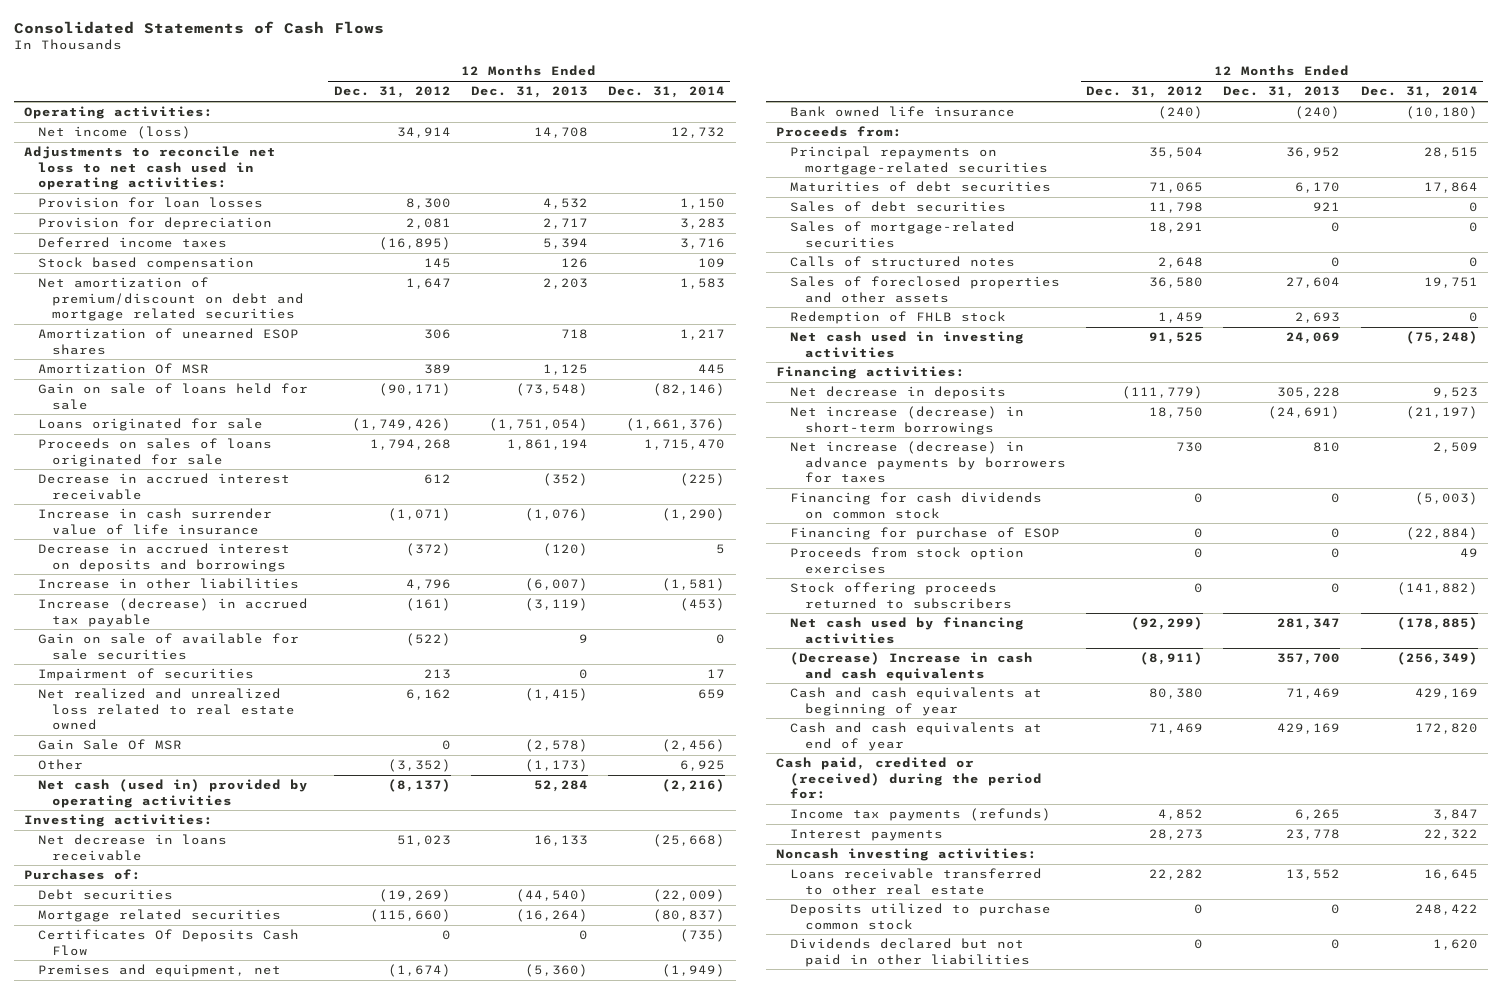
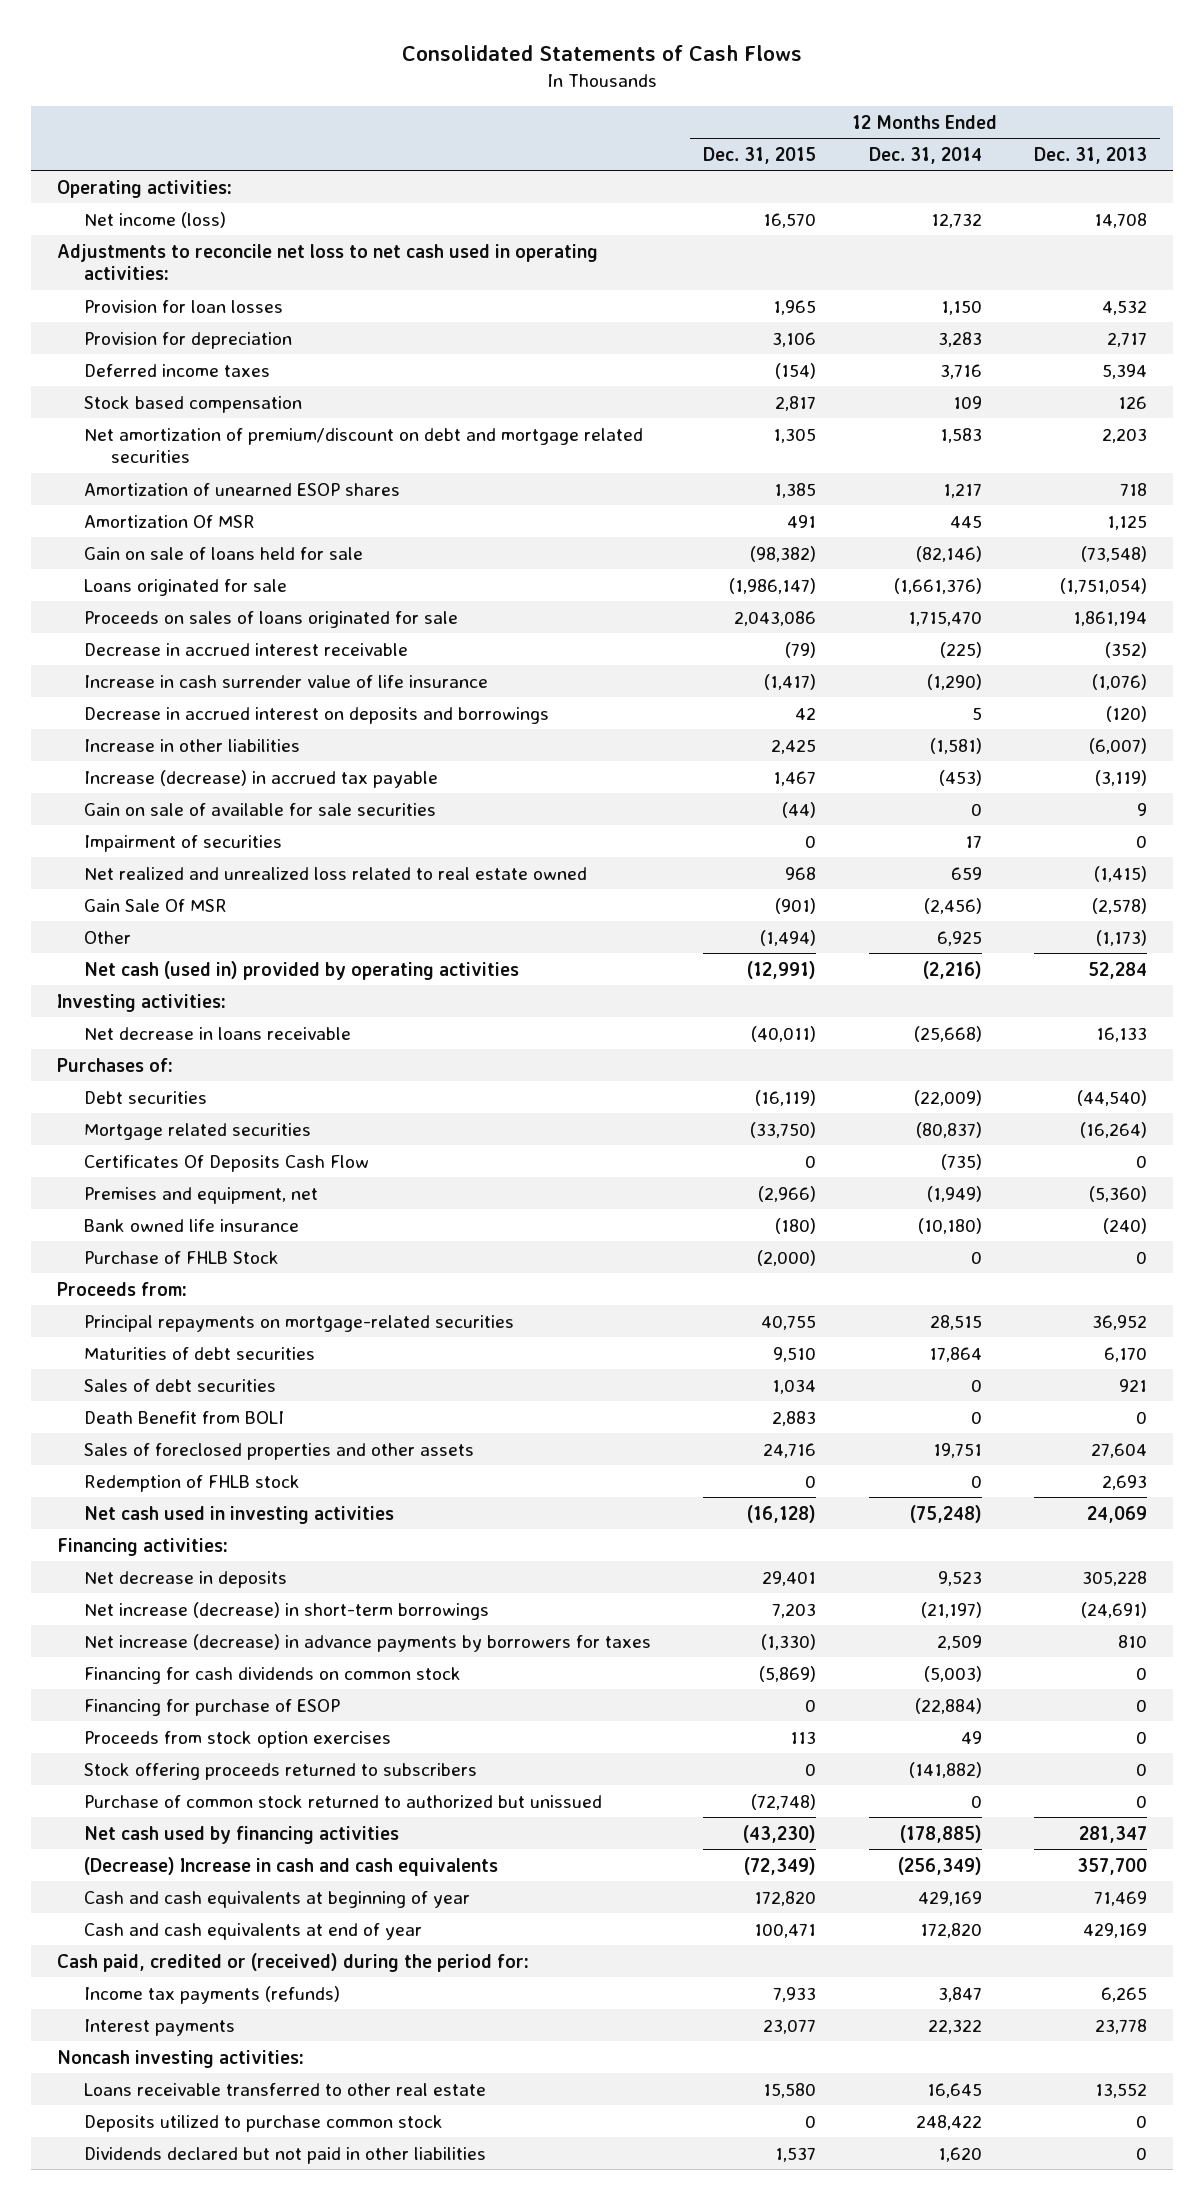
[333,86,451,99] Dec. 31, 2012 -> none
none -> [703,146,817,164] Dec. 31, 2015
none -> [84,1250,280,1264] Purchase of FHLB Stock
[790,221,1016,248] Sales of mortgage-related securities -> none
[790,256,1016,268] Calls of structured notes -> none
none -> [84,1410,285,1424] Death Benefit from BOLI
none -> [84,1794,603,1808] Purchase of common stock returned to authorized but unissued

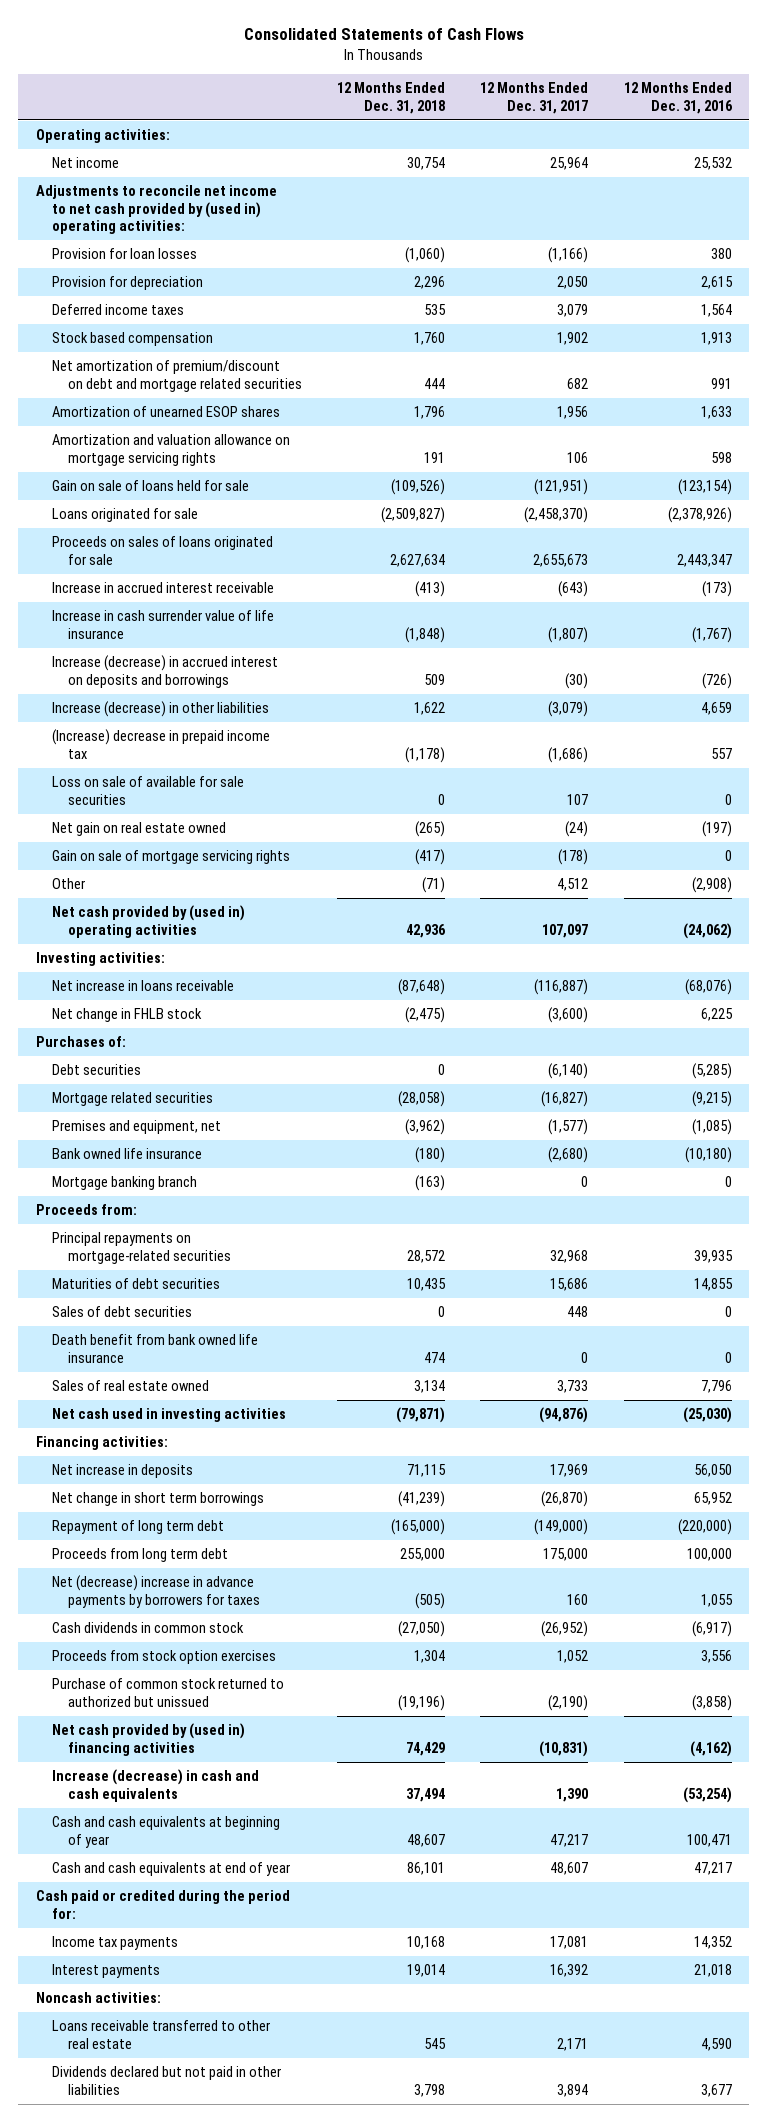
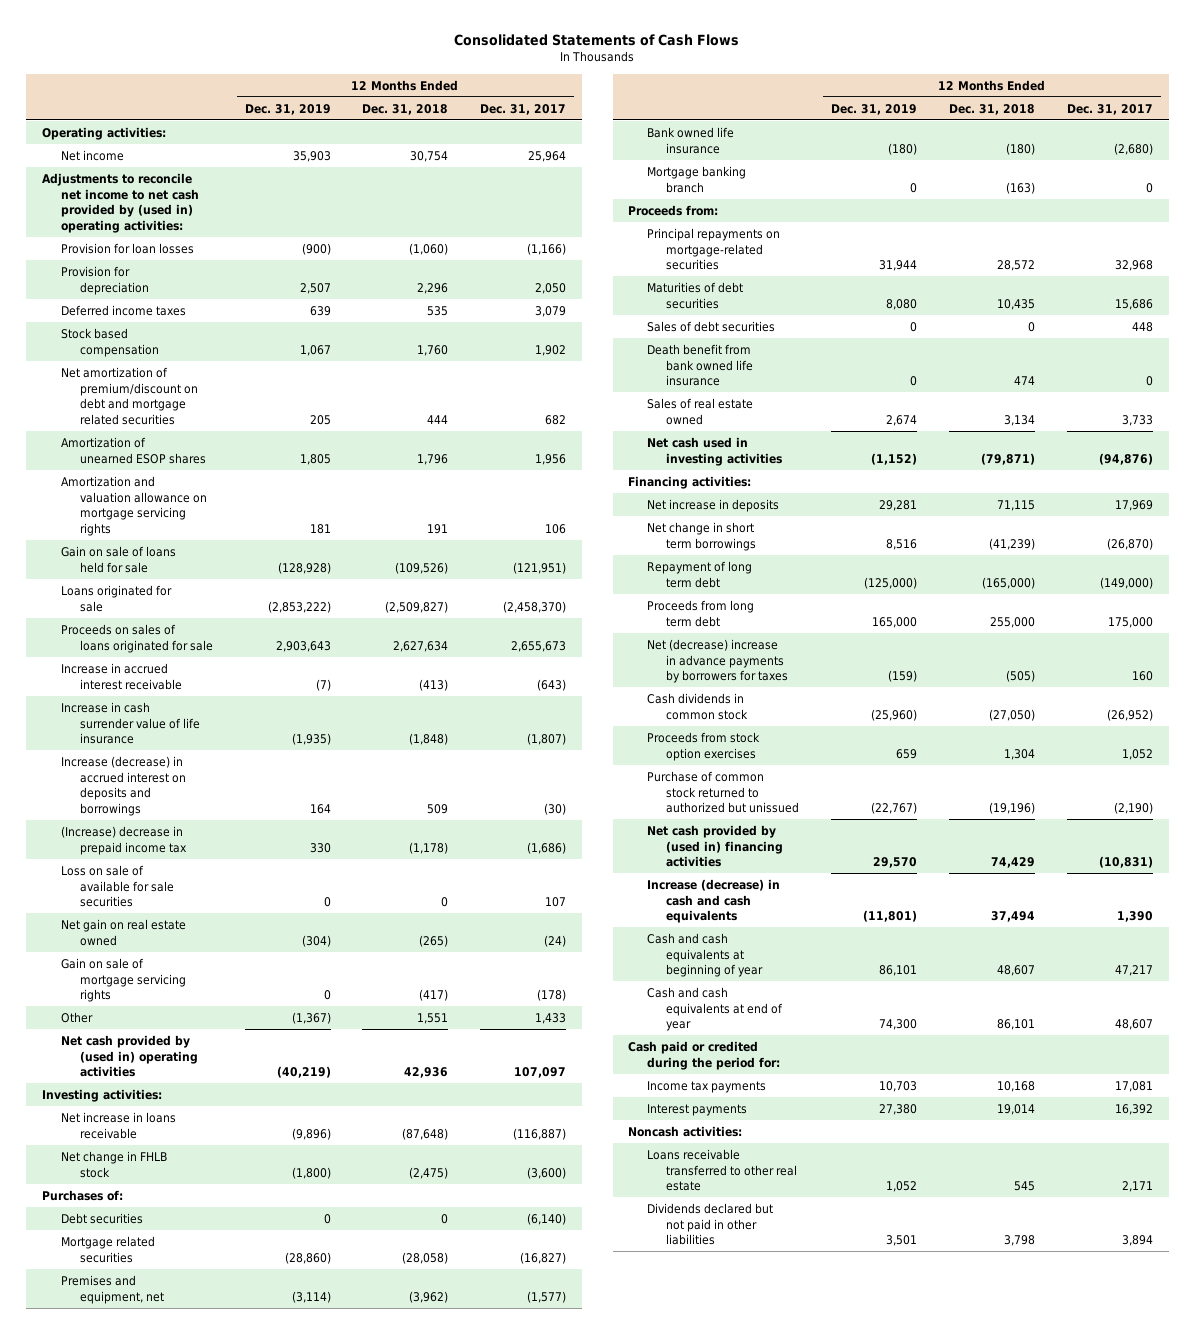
[623,82,733,114] 12 Months Ended Dec. 31, 2016 -> none
none -> [244,103,331,115] Dec. 31, 2019
[51,701,269,718] Increase (decrease) in other liabilities -> none
[422,877,446,894] (71) -> [417,1012,449,1024] 1,551
[557,878,589,892] 4,512 -> [535,1012,567,1024] 1,433

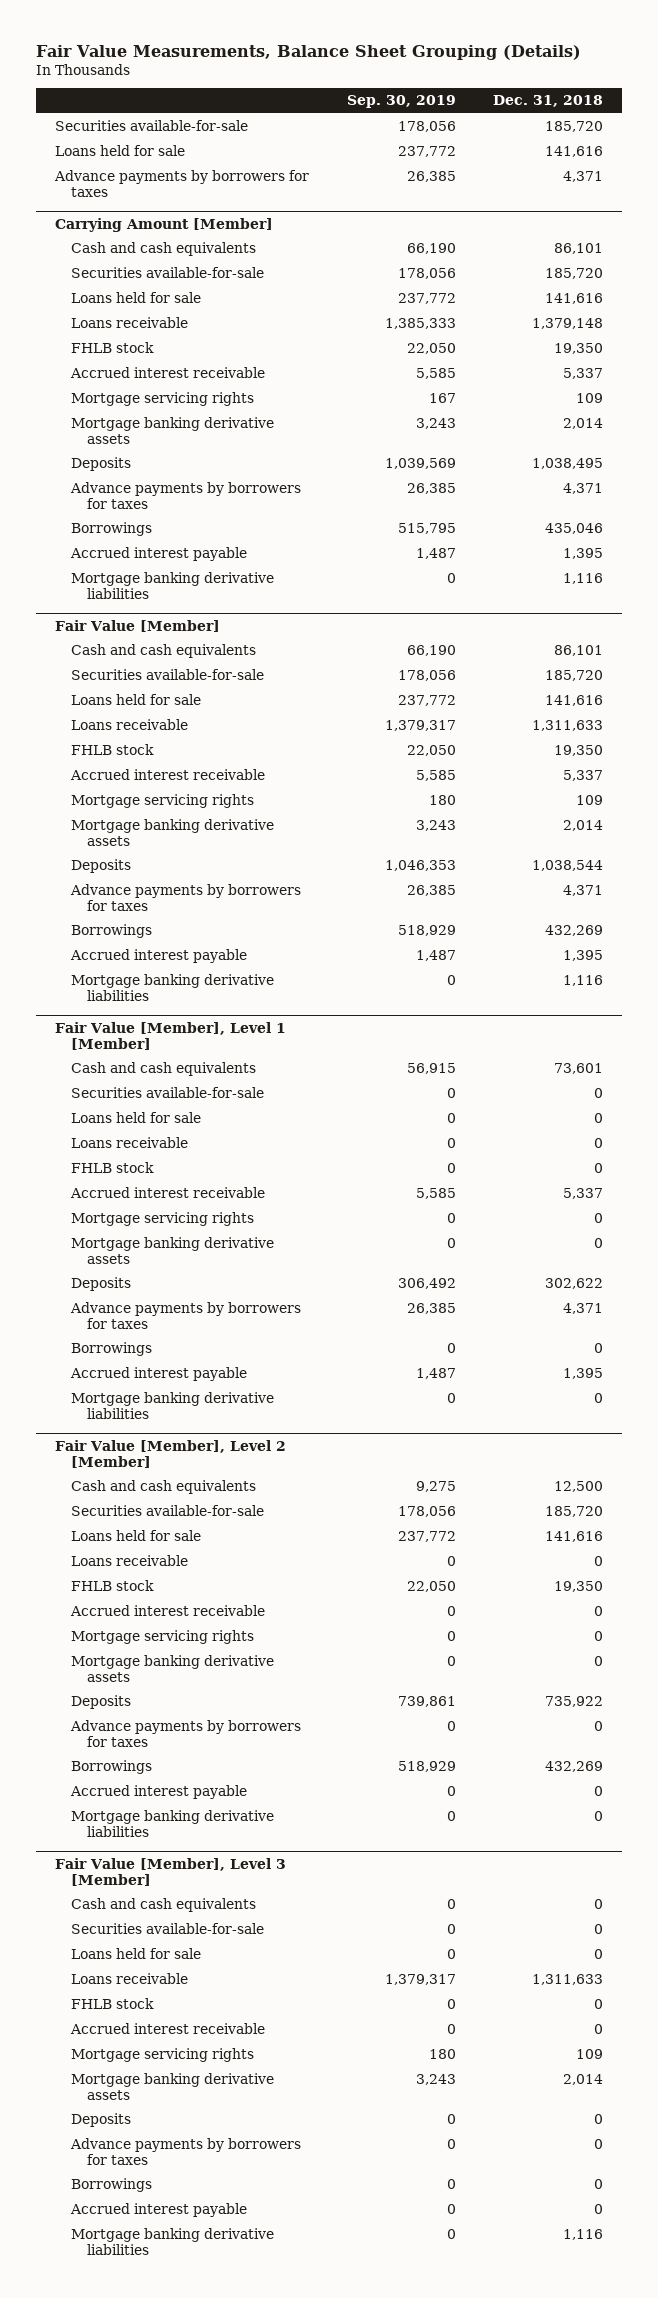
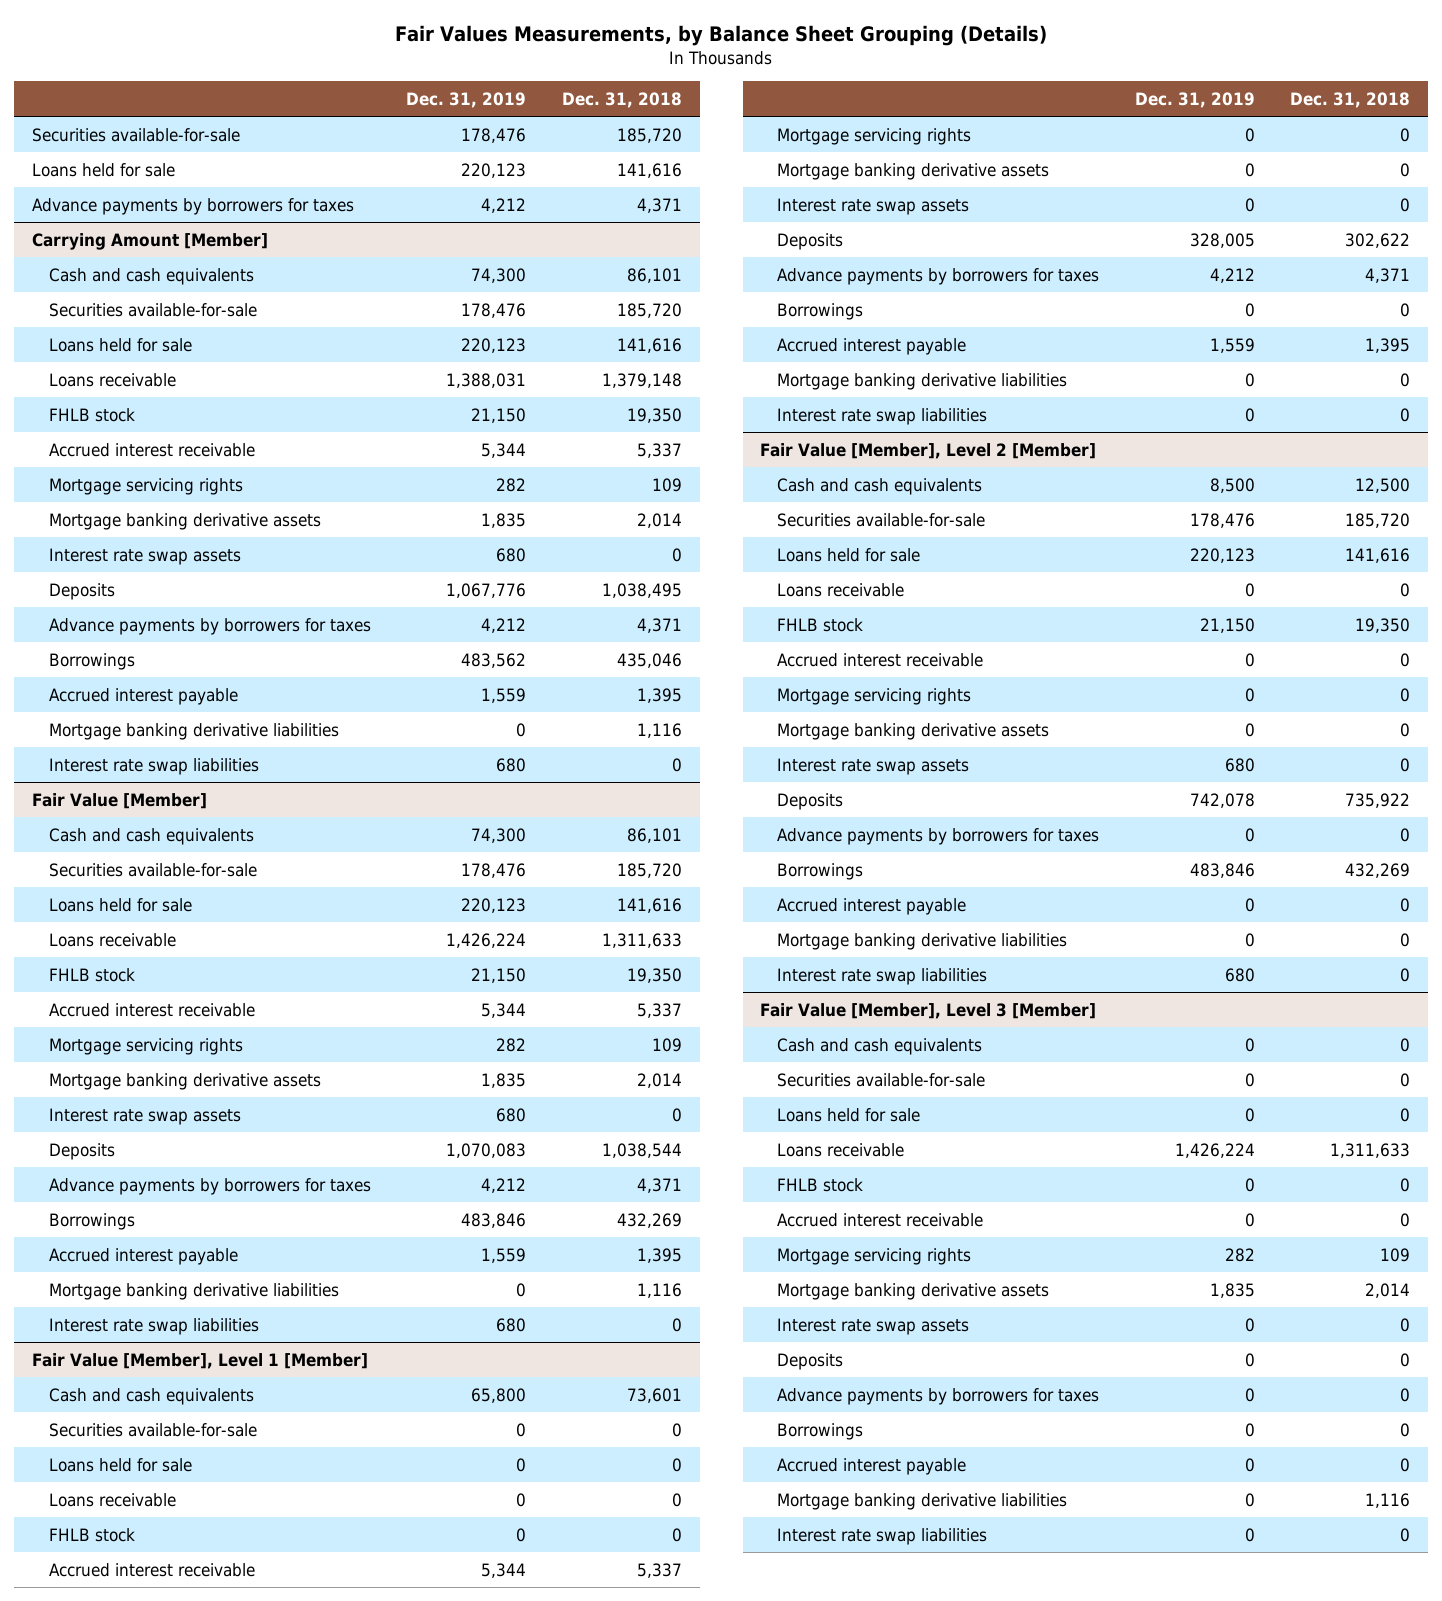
[36,44,582,60] Fair Value Measurements, Balance Sheet Grouping (Details) -> [395,24,1048,46] Fair Values Measurements, by Balance Sheet Grouping (Details)
[346,95,456,109] Sep. 30, 2019 -> none
none -> [406,92,527,109] Dec. 31, 2019
none -> [48,547,241,565] Interest rate swap assets
none -> [48,757,259,775] Interest rate swap liabilities
none -> [48,1107,241,1125] Interest rate swap assets
none -> [48,1317,259,1335] Interest rate swap liabilities
none -> [777,197,970,215] Interest rate swap assets
none -> [777,407,988,425] Interest rate swap liabilities
none -> [777,757,970,775] Interest rate swap assets
none -> [777,967,988,985] Interest rate swap liabilities
none -> [777,1317,970,1335] Interest rate swap assets
none -> [777,1527,988,1545] Interest rate swap liabilities

